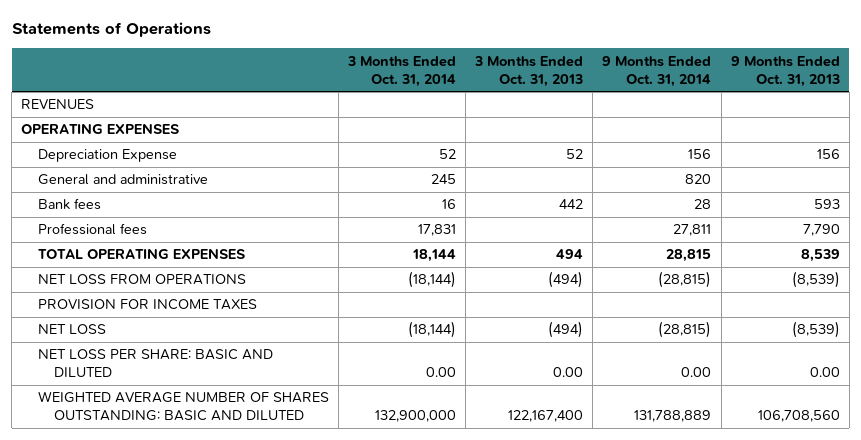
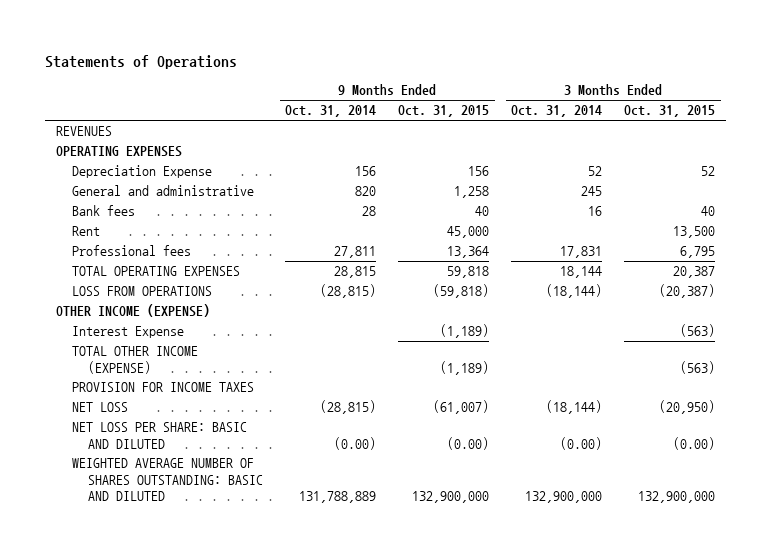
[474,55,584,87] 3 Months Ended Oct. 31, 2013 -> none
[730,55,840,87] 9 Months Ended Oct. 31, 2013 -> none
none -> [398,105,490,118] Oct. 31, 2015
none -> [624,105,716,118] Oct. 31, 2015
none -> [72,226,101,237] Rent
[37,274,246,286] NET LOSS FROM OPERATIONS -> [72,286,213,297] LOSS FROM OPERATIONS
none -> [55,304,210,318] OTHER INCOME (EXPENSE)
none -> [72,326,185,339] Interest Expense
none -> [72,346,199,374] TOTAL OTHER INCOME (EXPENSE)
[426,367,457,378] 0.00 -> [560,436,603,450] (0.00)
[681,367,712,378] 0.00 -> [334,436,377,450] (0.00)

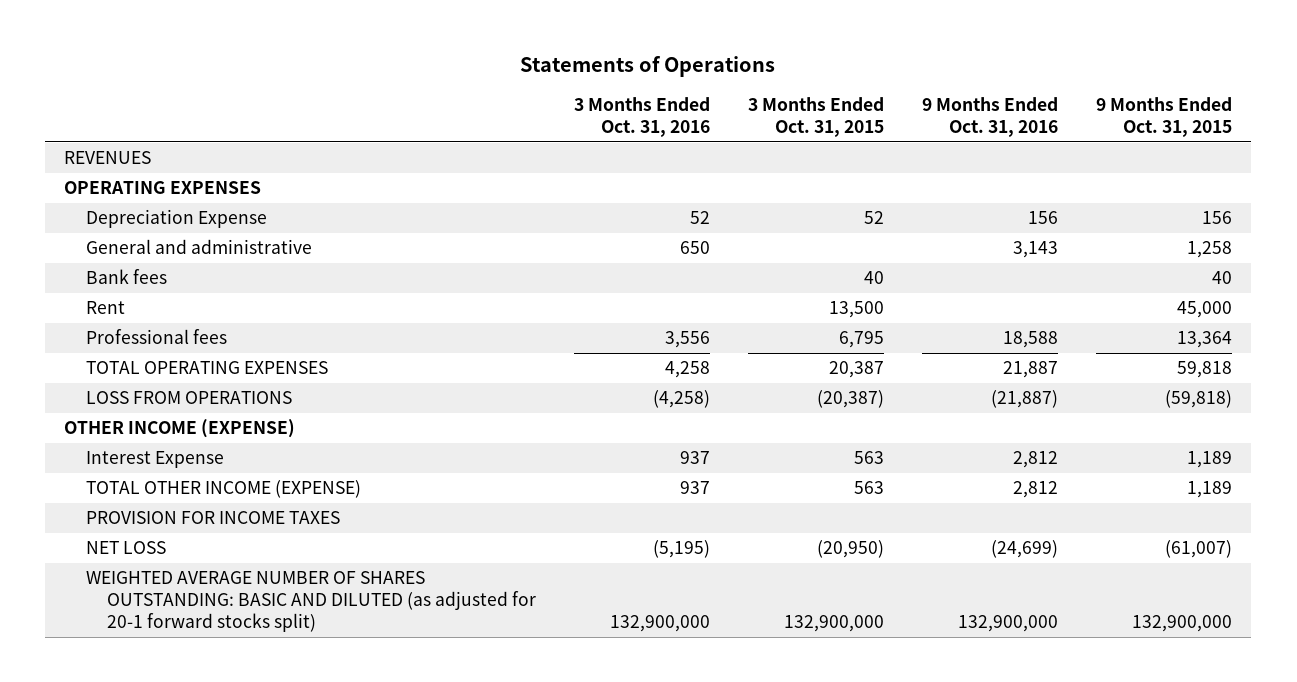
[285,105,377,118] Oct. 31, 2014 -> none
[511,105,603,118] Oct. 31, 2014 -> none
none -> [574,96,711,137] 3 Months Ended Oct. 31, 2016
none -> [922,96,1059,137] 9 Months Ended Oct. 31, 2016
[440,324,490,339] (1,189) -> [1187,451,1233,469] 1,189
[680,324,716,338] (563) -> [854,451,885,465] 563
[440,360,490,375] (1,189) -> [1187,481,1233,499] 1,189
[680,360,716,374] (563) -> [854,481,885,495] 563
[72,422,248,449] NET LOSS PER SHARE: BASIC AND DILUTED -> none
[72,458,264,502] WEIGHTED AVERAGE NUMBER OF SHARES OUTSTANDING: BASIC AND DILUTED -> [85,571,537,633] WEIGHTED AVERAGE NUMBER OF SHARES OUTSTANDING: BASIC AND DILUTED (as adjusted for 20-1 forward stocks split)

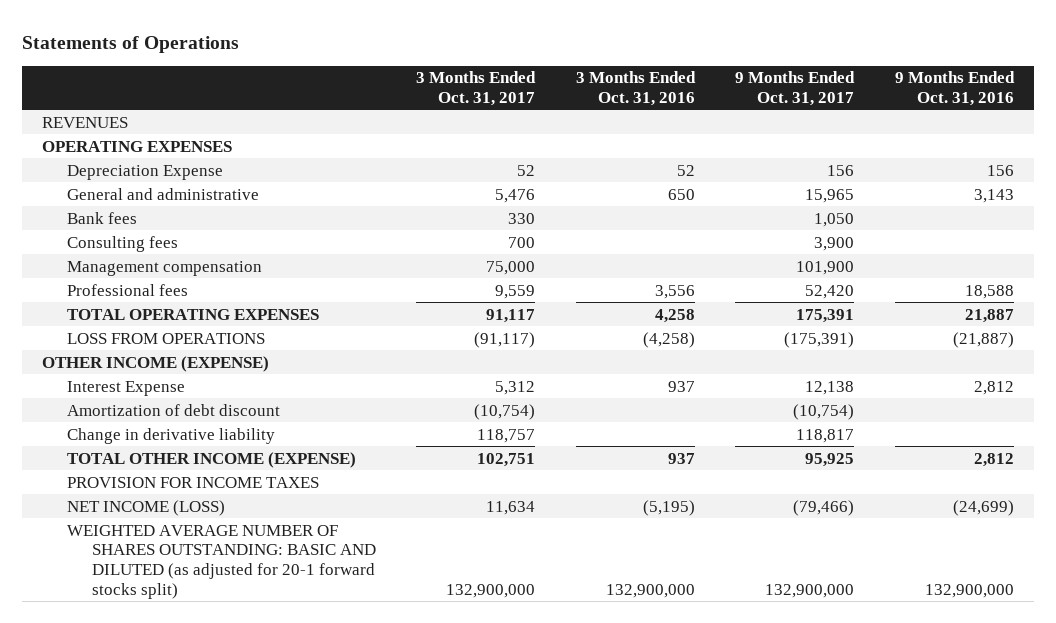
[748,96,885,137] 3 Months Ended Oct. 31, 2015 -> none
[1096,96,1233,137] 9 Months Ended Oct. 31, 2015 -> none
none -> [416,71,537,106] 3 Months Ended Oct. 31, 2017
none -> [735,71,856,106] 9 Months Ended Oct. 31, 2017
[85,301,125,315] Rent -> none
none -> [67,235,179,252] Consulting fees
none -> [67,260,263,276] Management compensation
none -> [67,403,281,416] Amortization of debt discount
none -> [67,427,276,444] Change in derivative liability
[85,541,166,555] NET LOSS -> [67,499,226,516] NET INCOME (LOSS)

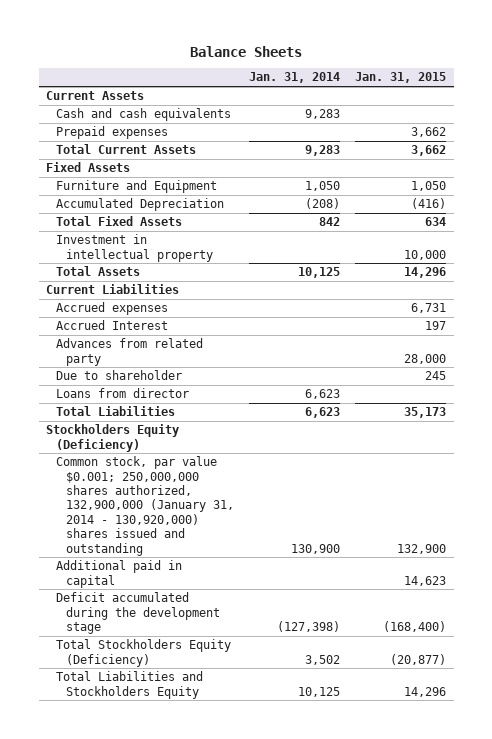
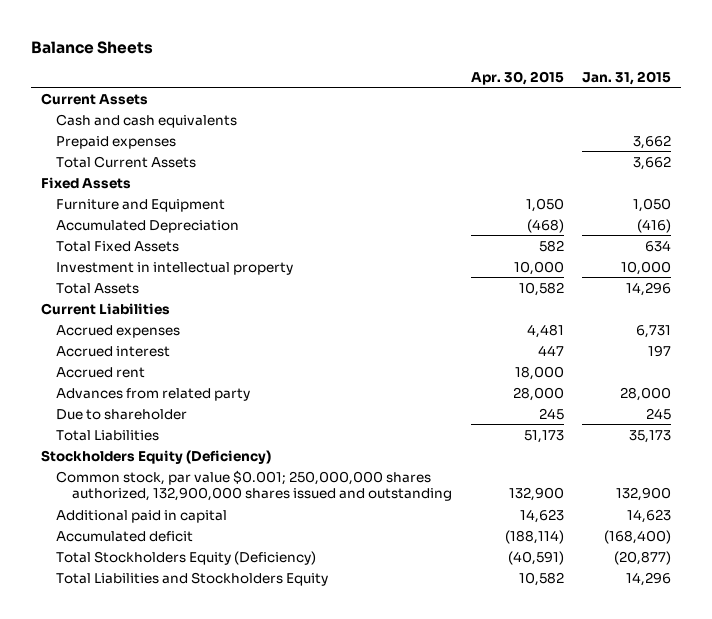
[249,72,341,84] Jan. 31, 2014 -> none
none -> [470,70,564,85] Apr. 30, 2015
[56,320,169,331] Accrued Interest -> [56,345,171,357] Accrued interest
none -> [56,366,146,378] Accrued rent
[56,388,190,399] Loans from director -> none
[56,456,235,556] Common stock, par value $0.001; 250,000,000 shares authorized, 132,900,000 (January 31, 2014 - 130,920,000) shares issued and outstanding -> [56,469,452,502] Common stock, par value $0.001; 250,000,000 shares authorized, 132,900,000 shares issued and outstanding
[56,592,221,635] Deficit accumulated during the development stage -> [56,530,194,542] Accumulated deficit

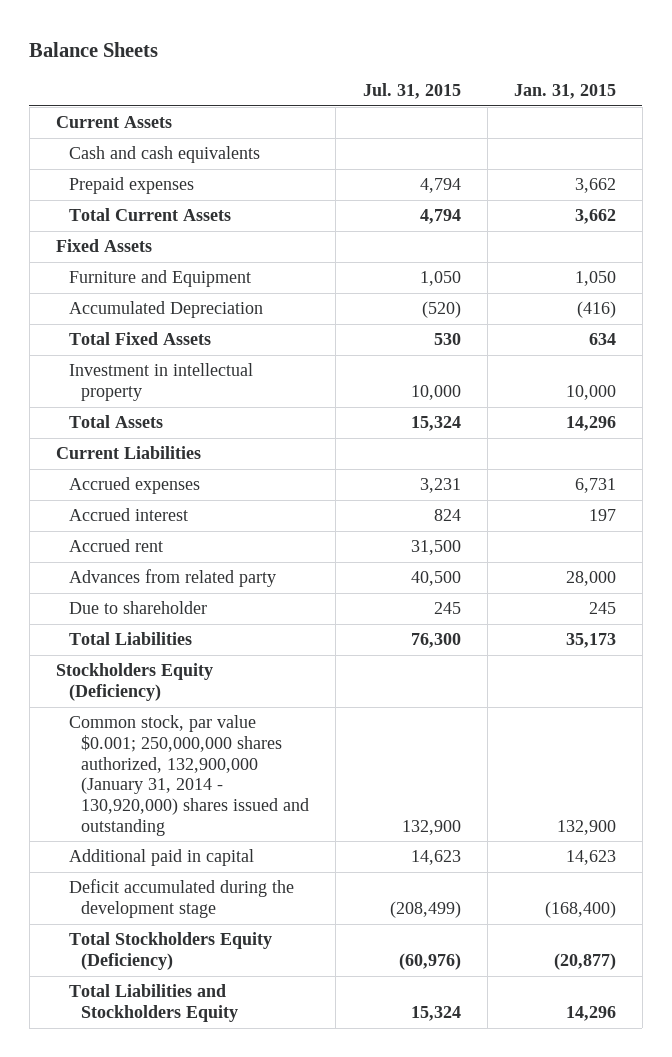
[470,70,564,85] Apr. 30, 2015 -> none
none -> [362,83,461,100] Jul. 31, 2015
[56,469,452,502] Common stock, par value $0.001; 250,000,000 shares authorized, 132,900,000 shares issued and outstanding -> [68,715,310,836] Common stock, par value $0.001; 250,000,000 shares authorized, 132,900,000 (January 31, 2014 - 130,920,000) shares issued and outstanding
[56,530,194,542] Accumulated deficit -> [68,879,294,919] Deficit accumulated during the development stage

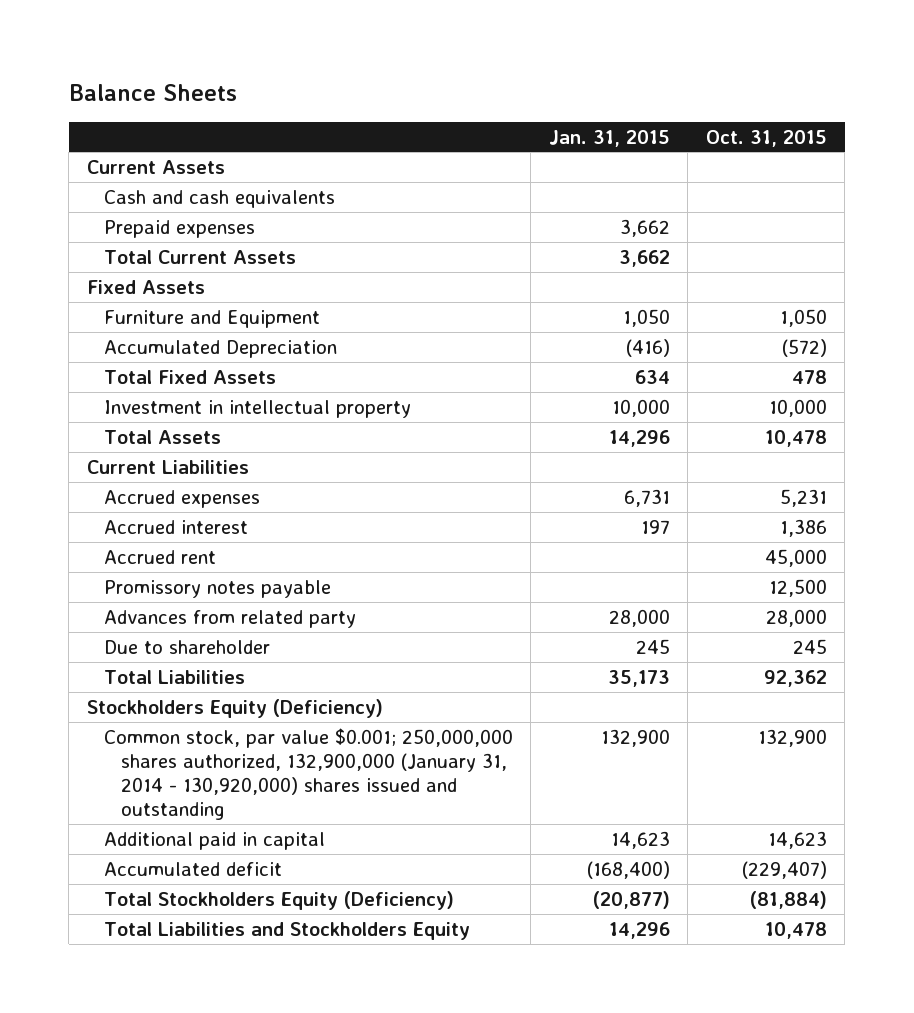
[362,83,461,100] Jul. 31, 2015 -> none
none -> [705,129,827,147] Oct. 31, 2015
none -> [103,580,331,599] Promissory notes payable
[68,879,294,919] Deficit accumulated during the development stage -> [103,862,282,877] Accumulated deficit

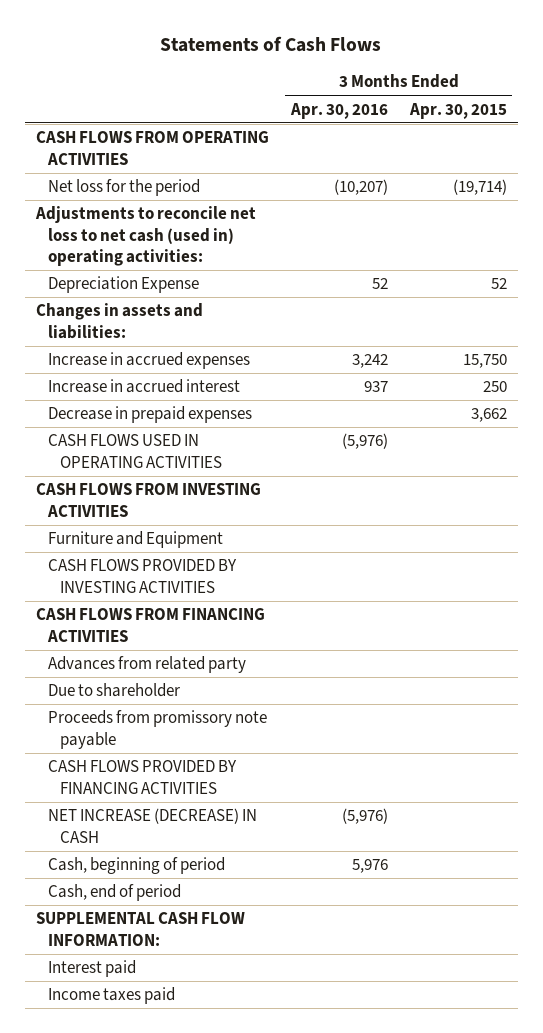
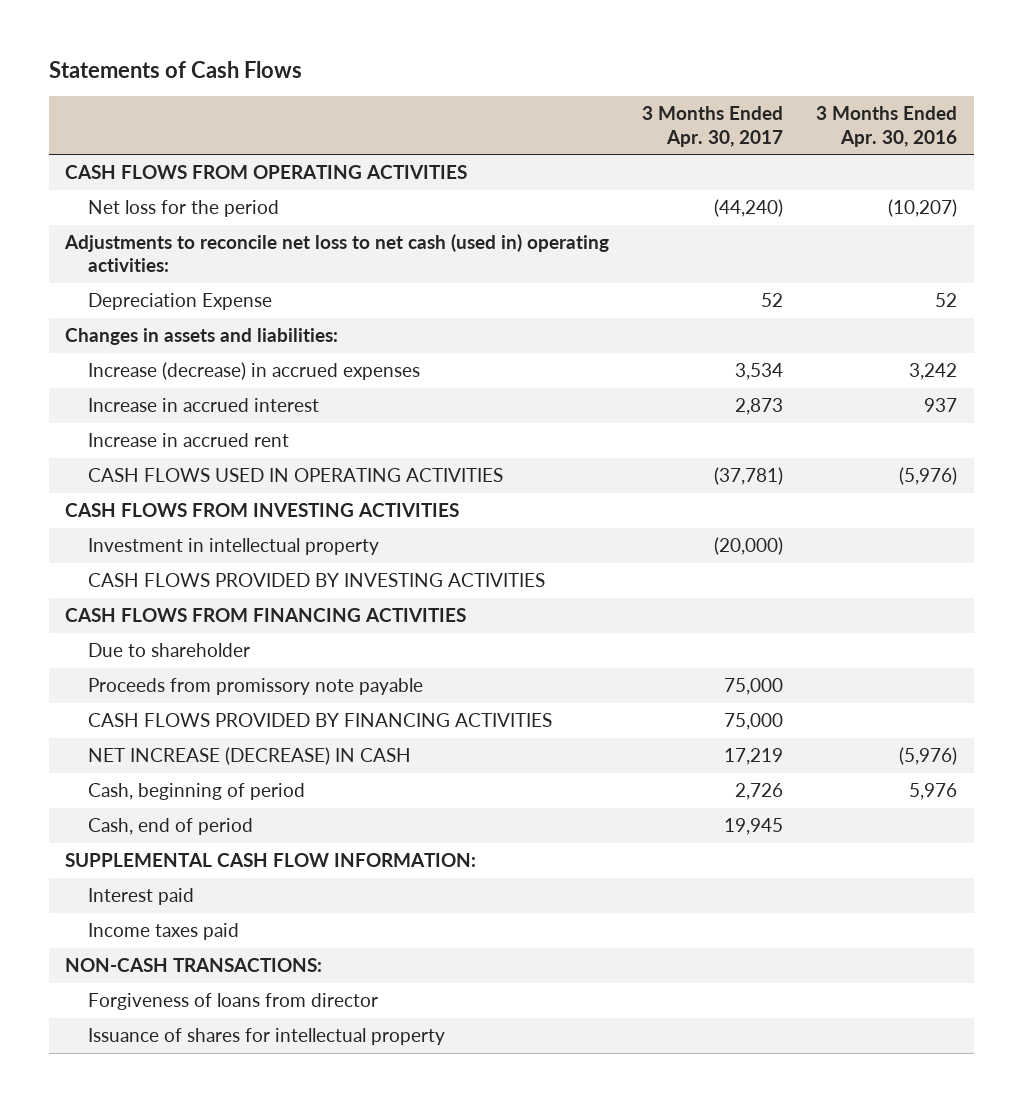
[408,102,507,119] Apr. 30, 2015 -> none
none -> [642,106,784,147] 3 Months Ended Apr. 30, 2017
[48,352,251,370] Increase in accrued expenses -> [88,362,421,381] Increase (decrease) in accrued expenses
[48,406,253,424] Decrease in prepaid expenses -> none
none -> [88,433,290,448] Increase in accrued rent
[48,531,224,549] Furniture and Equipment -> none
none -> [88,538,380,556] Investment in intellectual property
[48,656,247,674] Advances from related party -> none
none -> [65,958,323,973] NON-CASH TRANSACTIONS:
none -> [88,993,379,1011] Forgiveness of loans from director
none -> [88,1028,446,1046] Issuance of shares for intellectual property

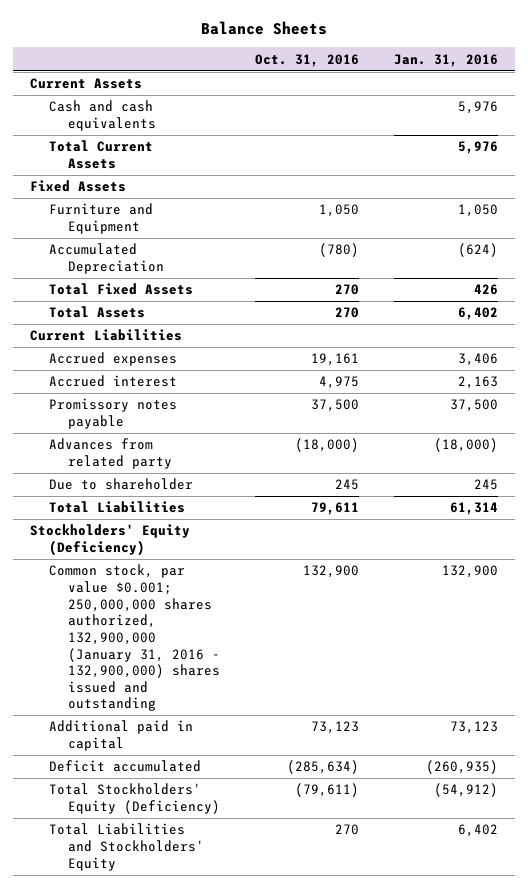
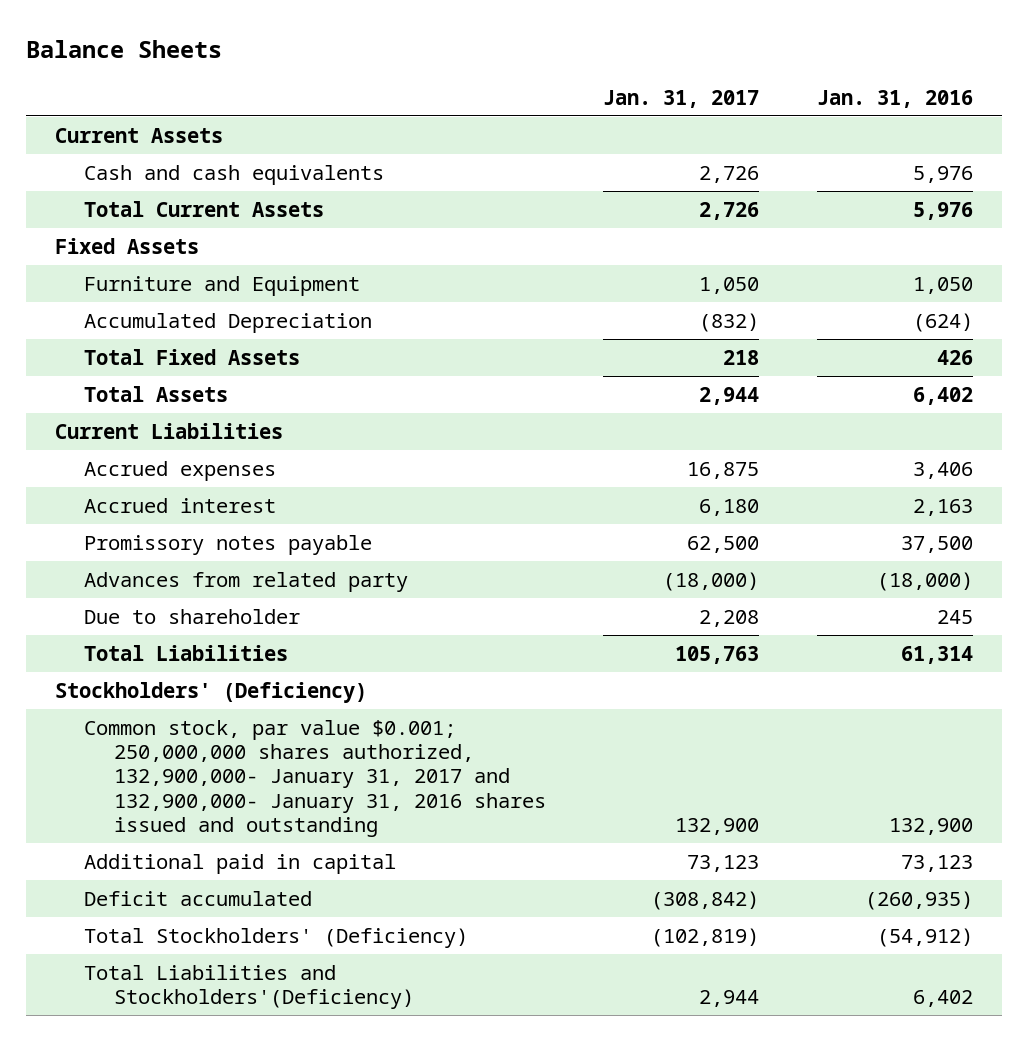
[254,53,359,67] Oct. 31, 2016 -> none
none -> [603,89,760,108] Jan. 31, 2017
[30,524,191,557] Stockholders' Equity (Deficiency) -> [54,681,367,703] Stockholders' (Deficiency)
[49,564,220,712] Common stock, par value $0.001; 250,000,000 shares authorized, 132,900,000 (January 31, 2016 - 132,900,000) shares issued and outstanding -> [84,719,546,837] Common stock, par value $0.001; 250,000,000 shares authorized, 132,900,000- January 31, 2017 and 132,900,000- January 31, 2016 shares issued and outstanding
[49,783,220,815] Total Stockholders' Equity (Deficiency) -> [84,927,469,948] Total Stockholders' (Deficiency)
[49,823,204,871] Total Liabilities and Stockholders' Equity -> [84,964,414,1010] Total Liabilities and Stockholders'(Deficiency)

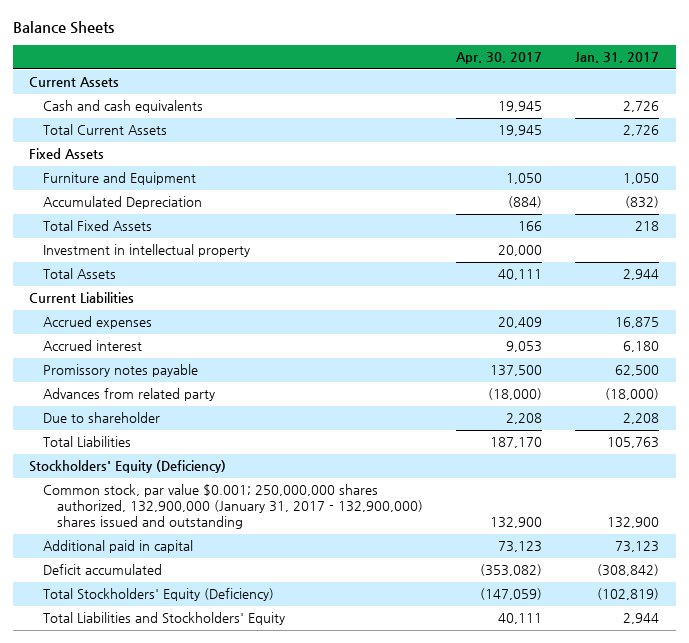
[816,89,973,108] Jan. 31, 2016 -> none
none -> [456,52,543,65] Apr. 30, 2017
none -> [43,244,251,258] Investment in intellectual property
[54,681,367,703] Stockholders' (Deficiency) -> [29,460,227,474] Stockholders' Equity (Deficiency)
[84,719,546,837] Common stock, par value $0.001; 250,000,000 shares authorized, 132,900,000- January 31, 2017 and 132,900,000- January 31, 2016 shares issued and outstanding -> [43,484,424,530] Common stock, par value $0.001; 250,000,000 shares authorized, 132,900,000 (January 31, 2017 - 132,900,000) shares issued and outstanding
[84,927,469,948] Total Stockholders' (Deficiency) -> [43,588,275,602] Total Stockholders' Equity (Deficiency)
[84,964,414,1010] Total Liabilities and Stockholders'(Deficiency) -> [43,612,286,626] Total Liabilities and Stockholders' Equity

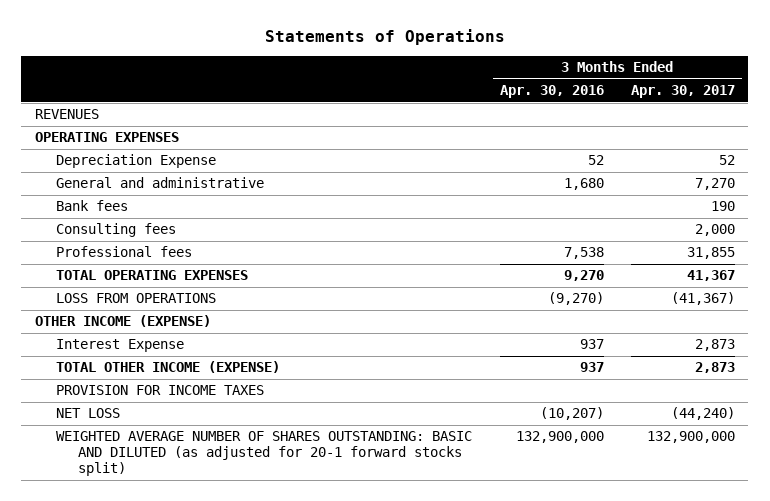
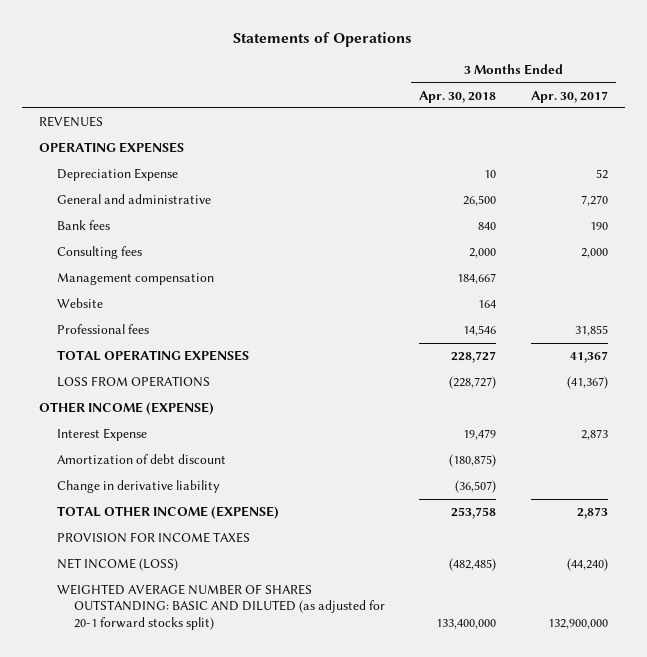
[499,85,604,99] Apr. 30, 2016 -> none
none -> [419,90,497,103] Apr. 30, 2018
none -> [56,273,214,286] Management compensation
none -> [56,298,103,309] Website
none -> [56,454,226,466] Amortization of debt discount
none -> [56,480,220,494] Change in derivative liability
[56,408,121,419] NET LOSS -> [56,558,178,572] NET INCOME (LOSS)

